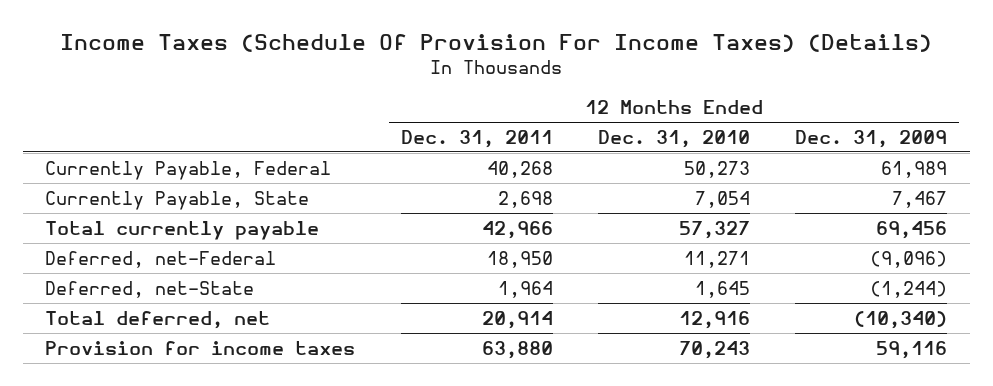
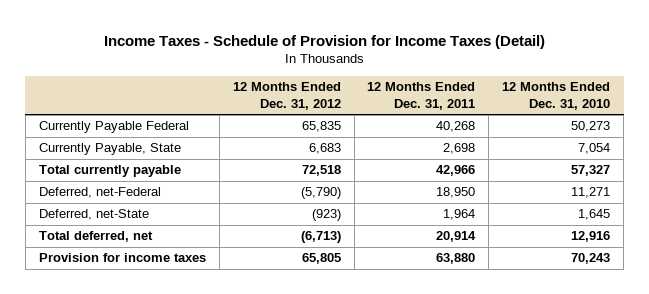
[60,34,933,53] Income Taxes (Schedule Of Provision For Income Taxes) (Details) -> [103,34,545,49] Income Taxes - Schedule of Provision for Income Taxes (Detail)
[795,129,948,148] Dec. 31, 2009 -> none
none -> [232,82,341,111] 12 Months Ended Dec. 31, 2012
[45,160,332,180] Currently Payable, Federal -> [38,121,189,134] Currently Payable Federal

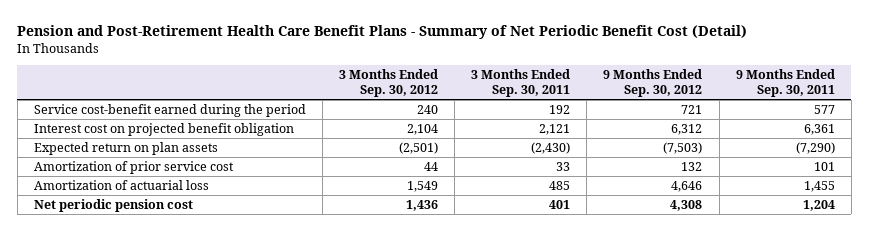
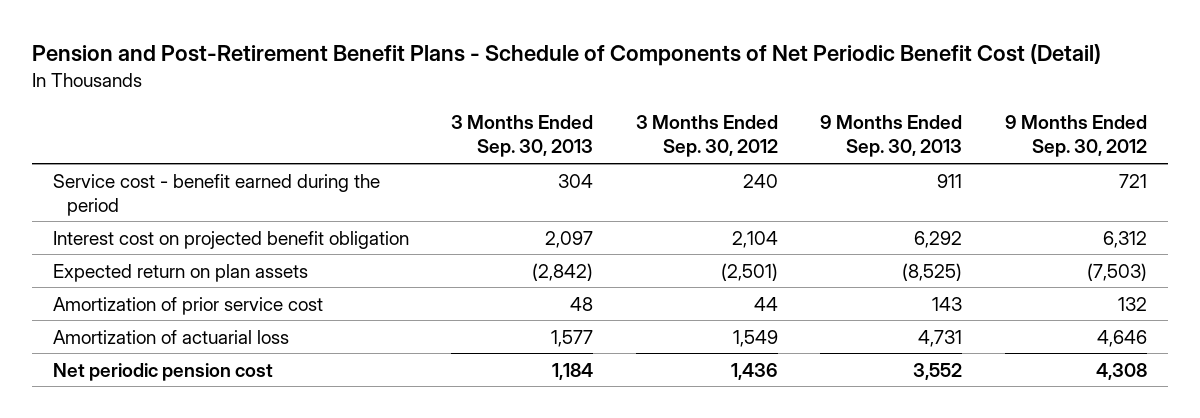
[17,25,748,40] Pension and Post-Retirement Health Care Benefit Plans - Summary of Net Periodic Benefit Cost (Detail) -> [31,44,1101,67] Pension and Post-Retirement Benefit Plans - Schedule of Components of Net Periodic Benefit Cost (Detail)
[471,69,571,98] 3 Months Ended Sep. 30, 2011 -> none
[735,69,835,98] 9 Months Ended Sep. 30, 2011 -> none
none -> [451,115,594,158] 3 Months Ended Sep. 30, 2013
none -> [820,115,963,158] 9 Months Ended Sep. 30, 2013
[33,103,306,117] Service cost-benefit earned during the period -> [52,173,380,216] Service cost - benefit earned during the period

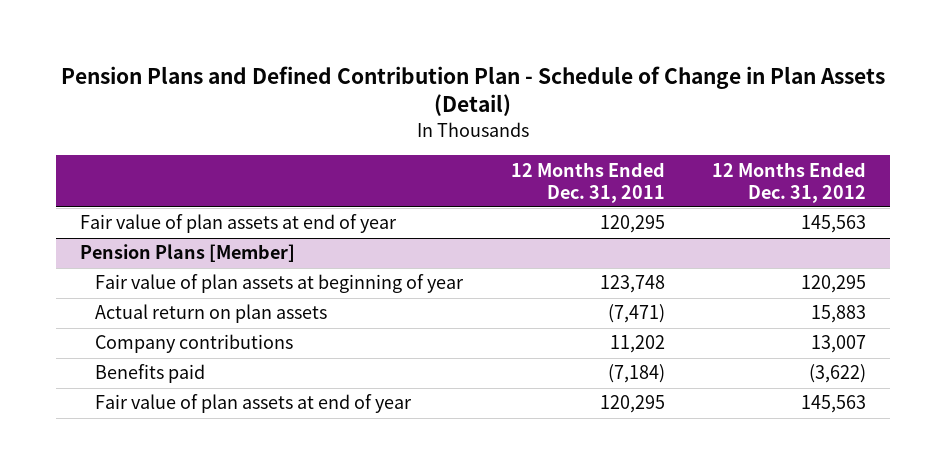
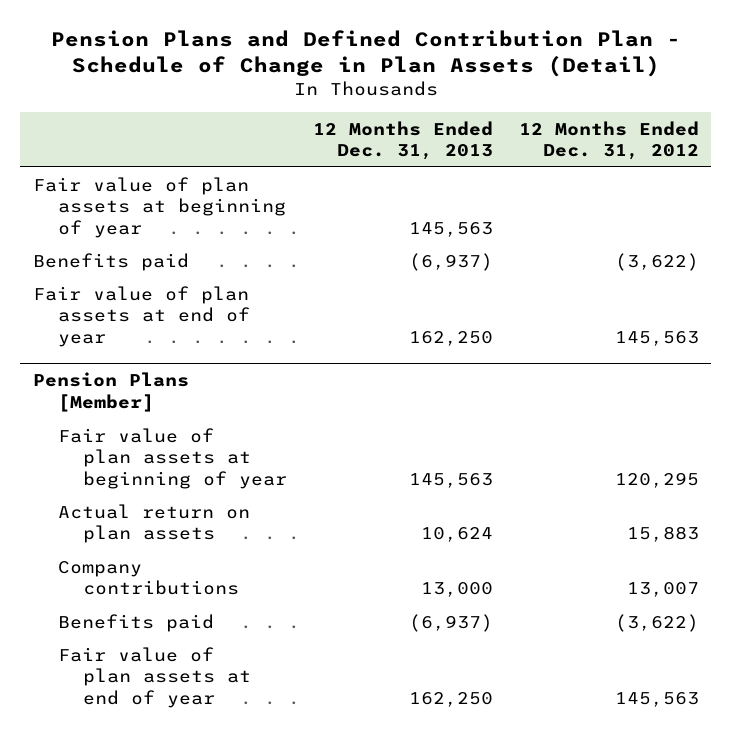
[510,161,665,203] 12 Months Ended Dec. 31, 2011 -> none
none -> [312,120,493,161] 12 Months Ended Dec. 31, 2013
none -> [32,176,287,238] Fair value of plan assets at beginning of year
none -> [32,252,189,271] Benefits paid

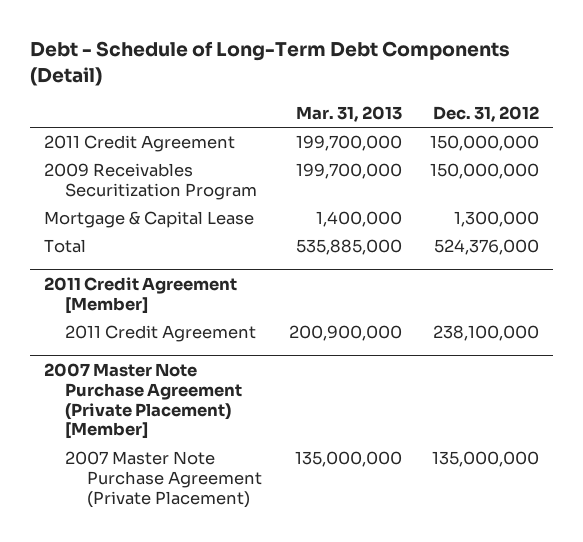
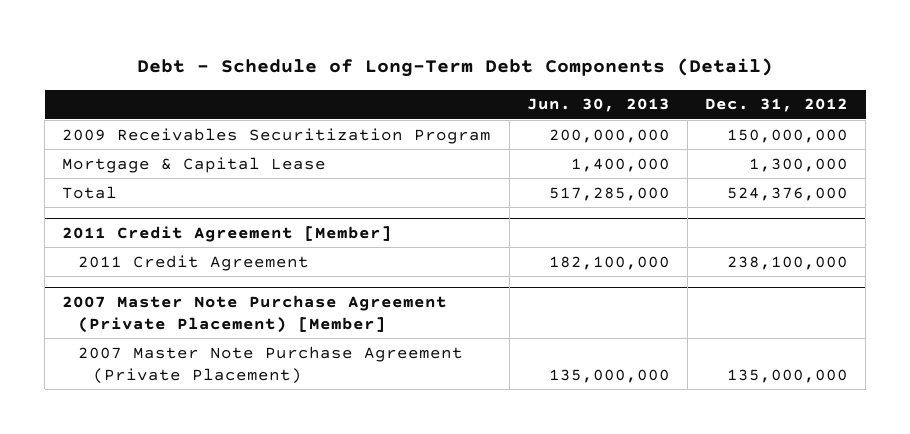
[296,105,403,122] Mar. 31, 2013 -> none
none -> [526,98,670,113] Jun. 30, 2013
[44,135,236,153] 2011 Credit Agreement -> none

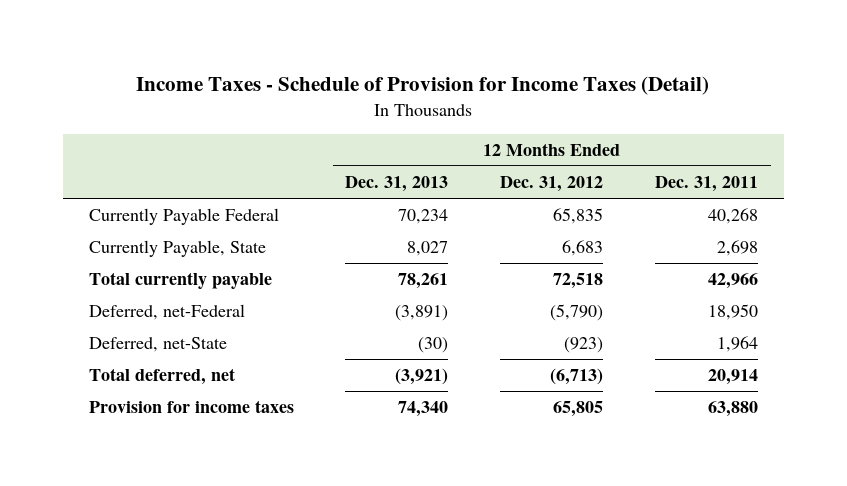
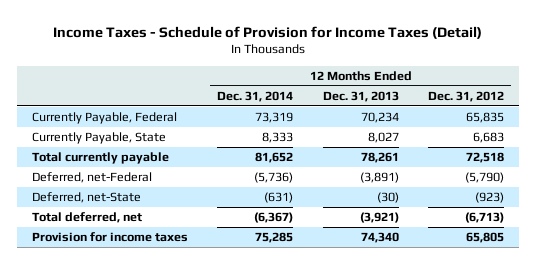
[655,175,759,192] Dec. 31, 2011 -> none
none -> [217,90,294,102] Dec. 31, 2014
[88,208,279,226] Currently Payable Federal -> [31,111,177,124] Currently Payable, Federal

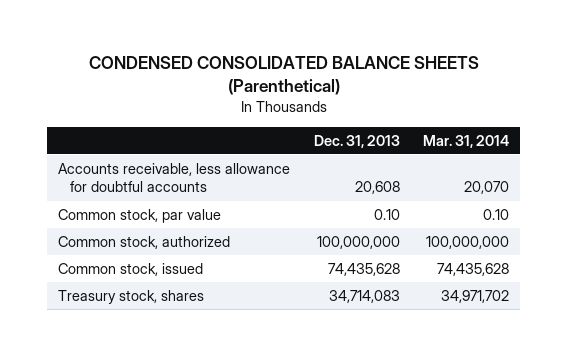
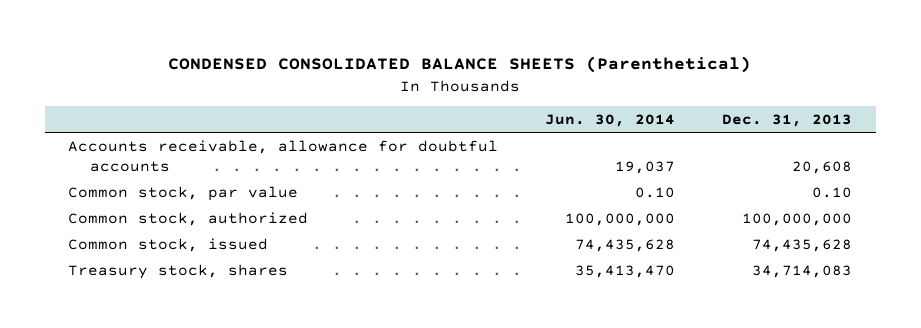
[422,134,509,148] Mar. 31, 2014 -> none
none -> [545,113,676,127] Jun. 30, 2014
[58,162,291,193] Accounts receivable, less allowance for doubtful accounts -> [68,139,499,172] Accounts receivable, allowance for doubtful accounts

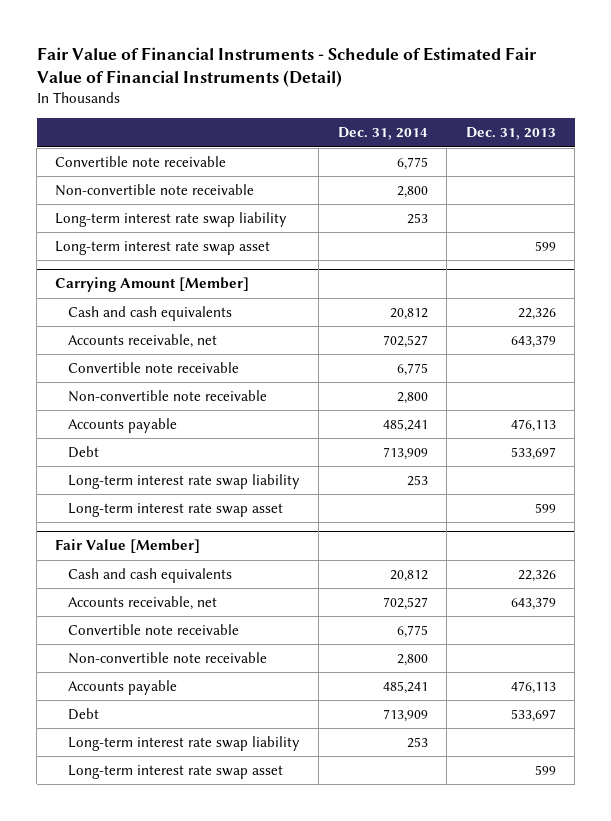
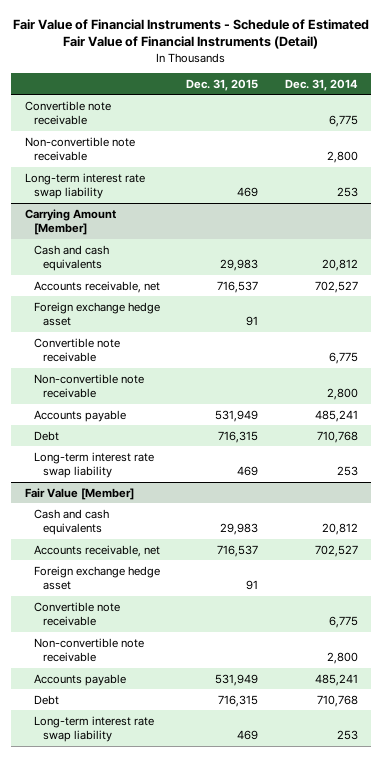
[465,127,556,141] Dec. 31, 2013 -> none
none -> [186,78,259,91] Dec. 31, 2015
[55,240,271,255] Long-term interest rate swap asset -> none
none -> [33,301,160,327] Foreign exchange hedge asset
[382,446,428,460] 713,909 -> [316,430,358,443] 710,768
[68,502,284,517] Long-term interest rate swap asset -> none
none -> [33,565,160,591] Foreign exchange hedge asset
[382,708,428,722] 713,909 -> [316,694,358,707] 710,768
[68,764,284,779] Long-term interest rate swap asset -> none

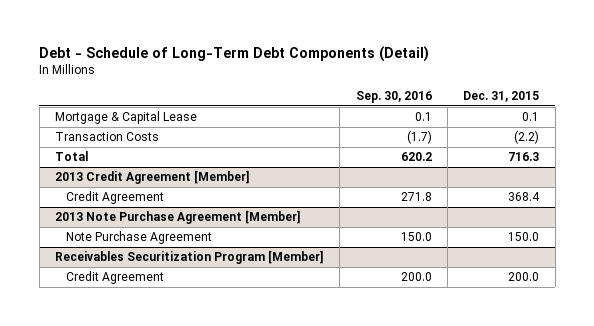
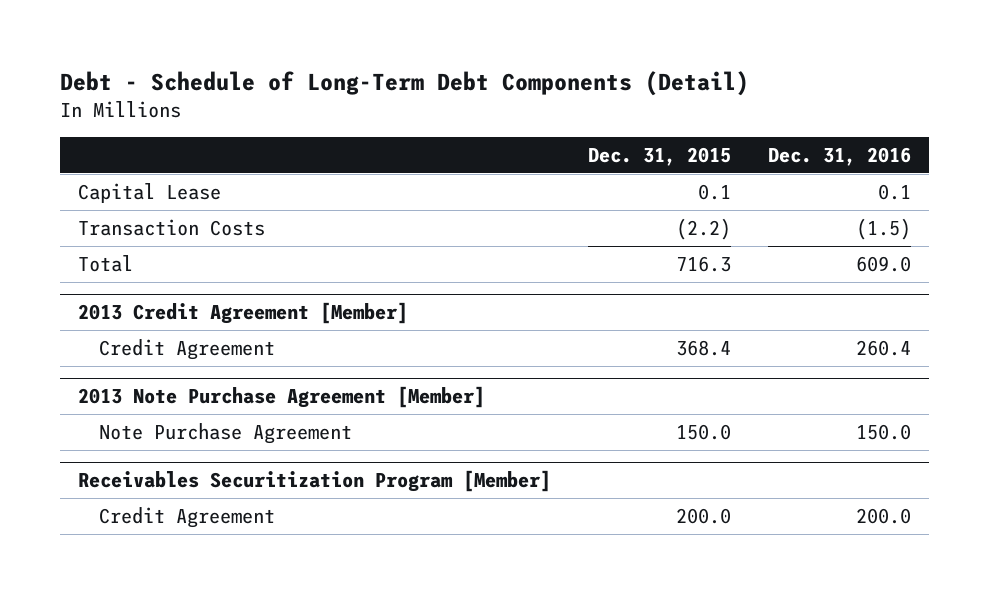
[355,90,432,103] Sep. 30, 2016 -> none
none -> [767,146,911,166] Dec. 31, 2016
[54,111,197,125] Mortgage & Capital Lease -> [77,182,221,203] Capital Lease

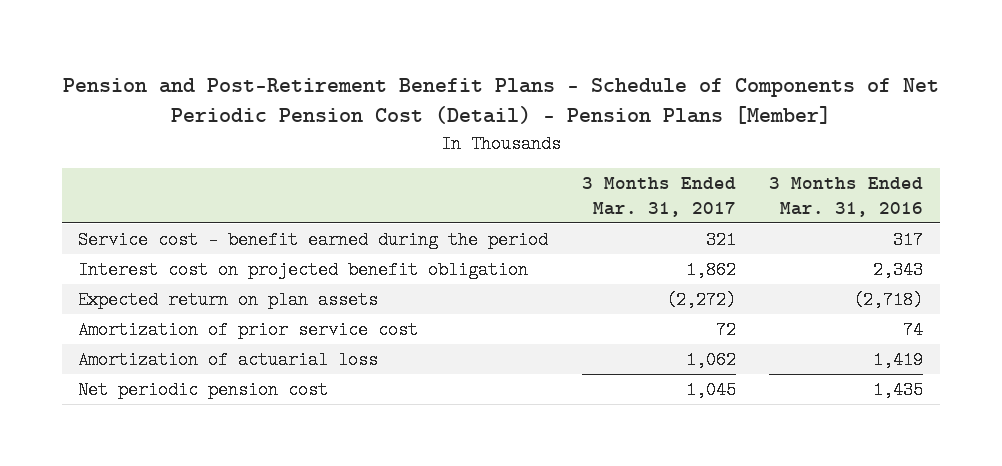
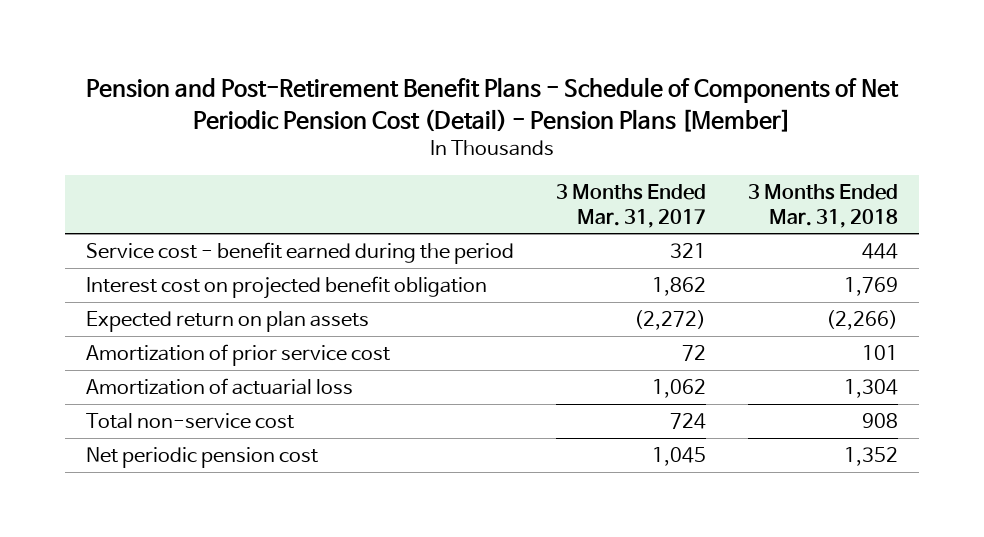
[769,177,924,217] 3 Months Ended Mar. 31, 2016 -> none
none -> [748,184,899,228] 3 Months Ended Mar. 31, 2018
none -> [86,413,295,430] Total non-service cost

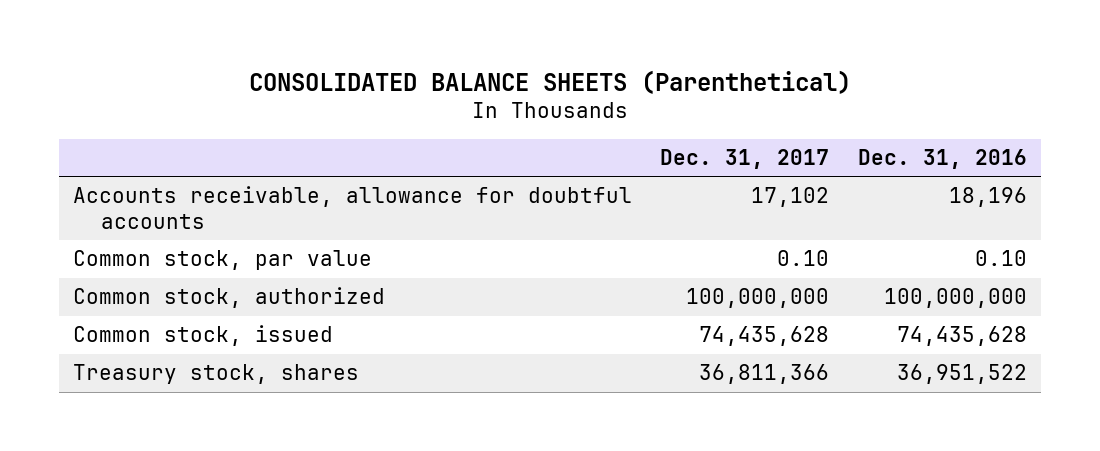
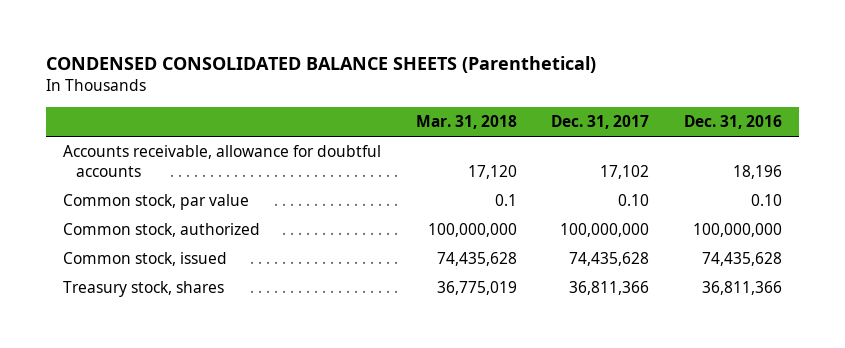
[248,69,851,94] CONSOLIDATED BALANCE SHEETS (Parenthetical) -> [45,56,596,74] CONDENSED CONSOLIDATED BALANCE SHEETS (Parenthetical)
none -> [415,115,517,130] Mar. 31, 2018
[896,364,1027,385] 36,951,522 -> [701,281,782,296] 36,811,366

